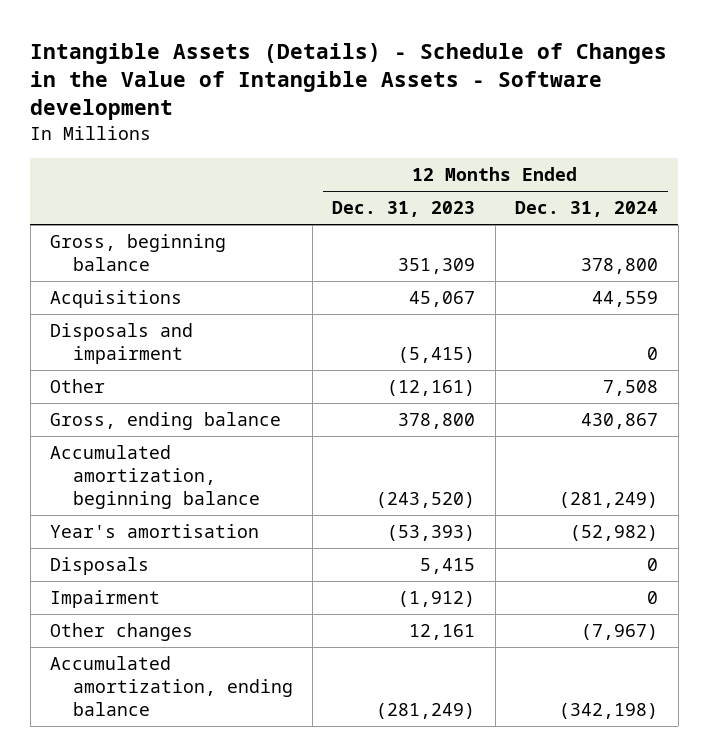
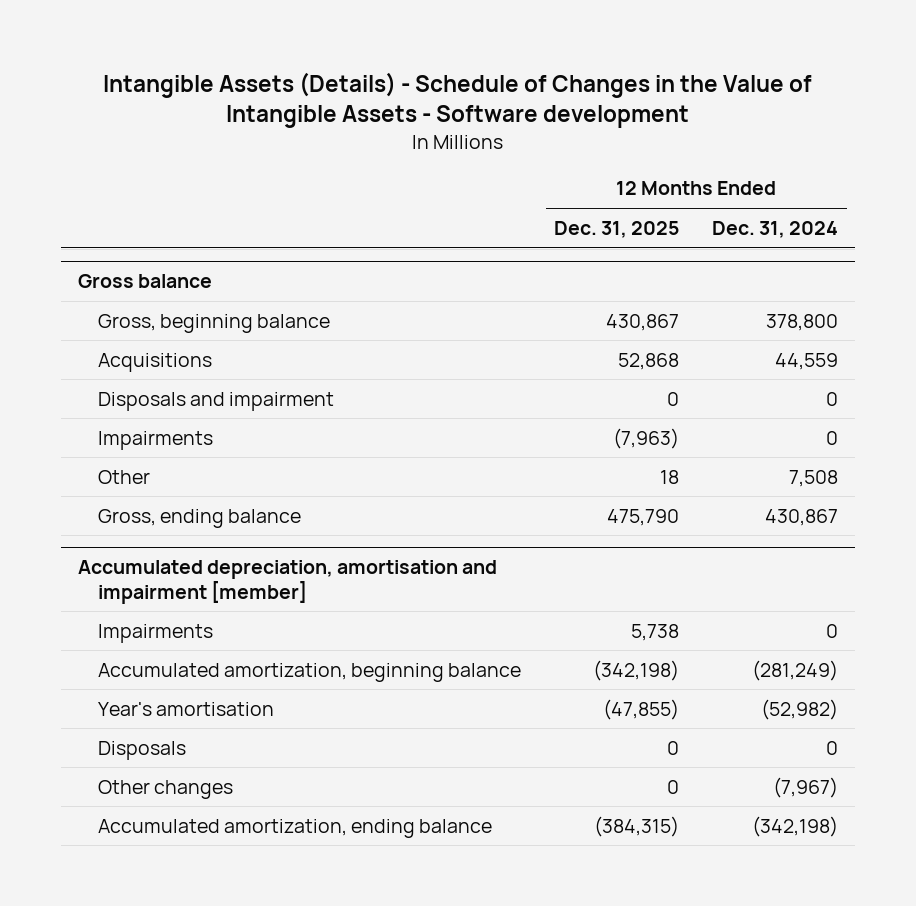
[332,201,476,218] Dec. 31, 2023 -> none
none -> [554,220,680,238] Dec. 31, 2025
none -> [77,274,212,289] Gross balance
none -> [98,430,214,450] Impairments
none -> [77,560,497,604] Accumulated depreciation, amortisation and impairment [member]
none -> [98,623,214,643] Impairments
[50,590,161,609] Impairment -> none

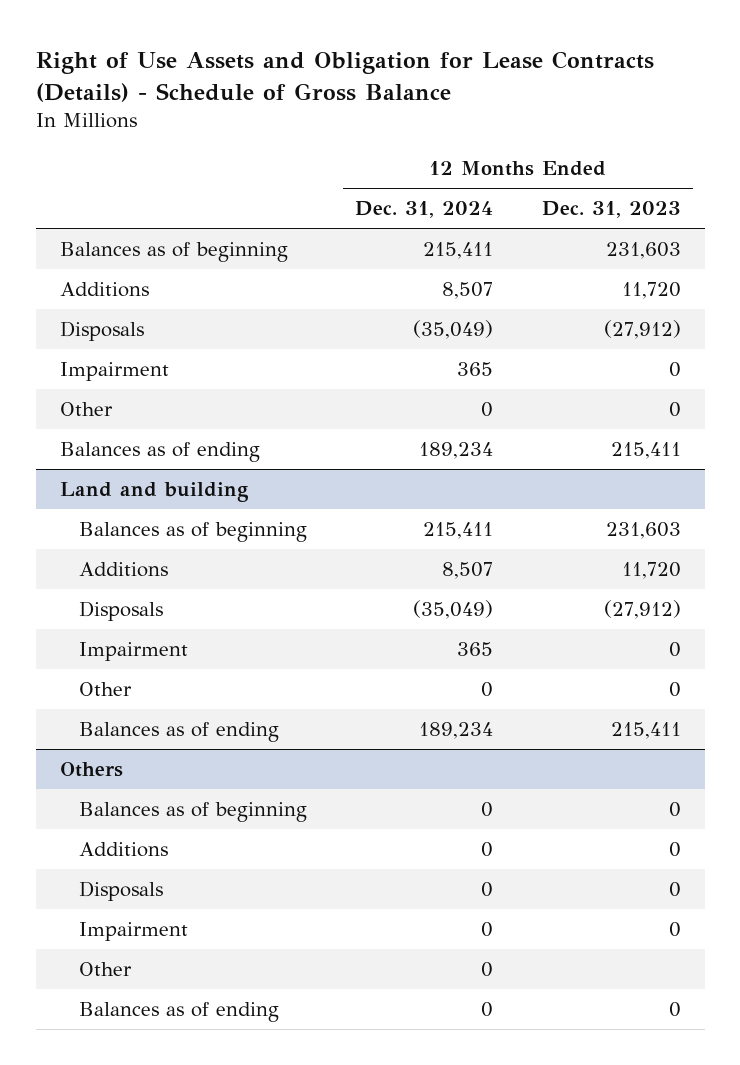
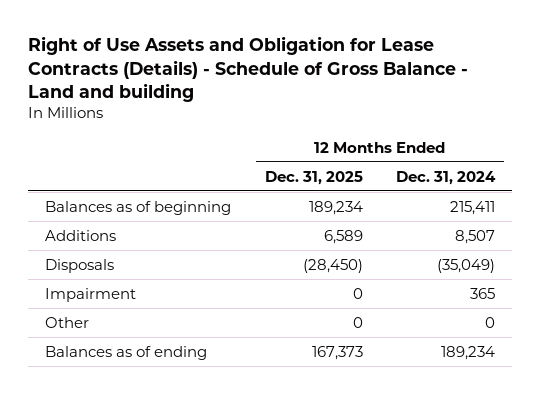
[35,50,654,102] Right of Use Assets and Obligation for Lease Contracts (Details) - Schedule of Gross Balance -> [28,36,469,102] Right of Use Assets and Obligation for Lease Contracts (Details) - Schedule of Gross Balance - Land and building
[541,201,681,219] Dec. 31, 2023 -> none
none -> [264,170,363,185] Dec. 31, 2025
[59,482,249,503] Land and building -> none
[78,522,307,543] Balances as of beginning -> none
[78,562,168,578] Additions -> none
[78,601,163,622] Disposals -> none
[78,642,188,662] Impairment -> none
[78,682,132,697] Other -> none
[78,722,279,743] Balances as of ending -> none
[59,762,123,778] Others -> none
[78,802,307,823] Balances as of beginning -> none
[78,842,168,858] Additions -> none
[78,881,163,902] Disposals -> none
[78,922,188,942] Impairment -> none
[78,962,132,977] Other -> none
[78,1002,279,1023] Balances as of ending -> none

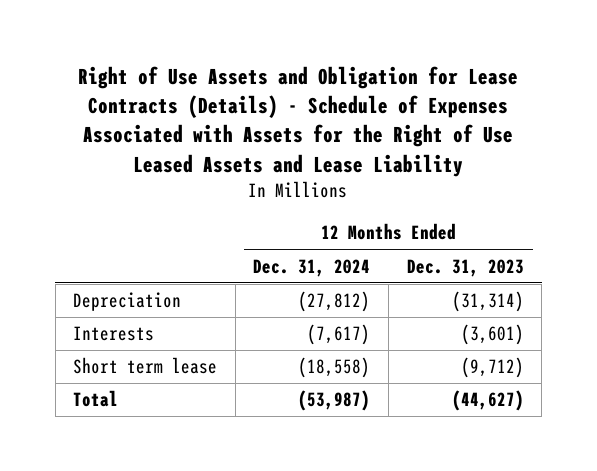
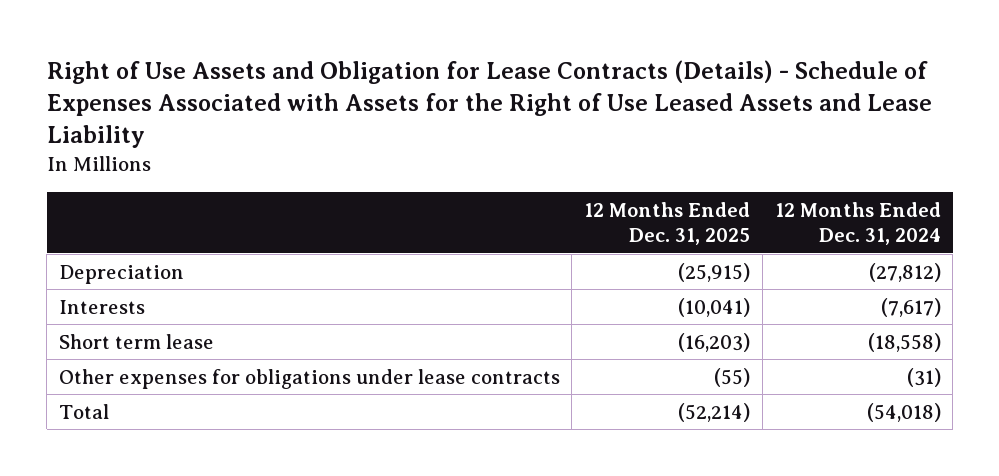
[406,258,524,277] Dec. 31, 2023 -> none
none -> [584,201,751,246] 12 Months Ended Dec. 31, 2025
none -> [58,368,560,389] Other expenses for obligations under lease contracts
[298,390,371,412] (53,987) -> [866,402,941,422] (54,018)

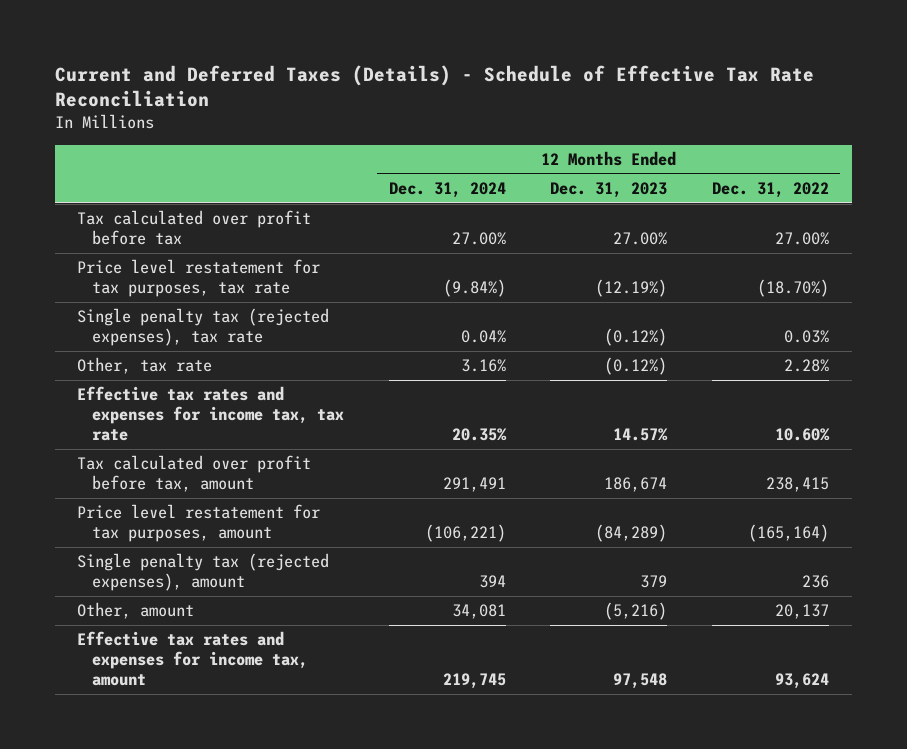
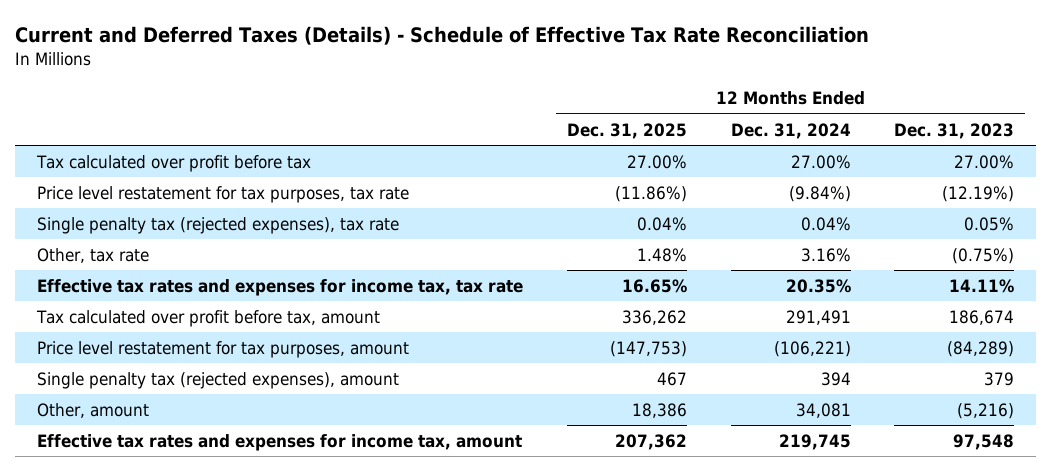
[712,182,830,199] Dec. 31, 2022 -> none
none -> [566,122,687,139] Dec. 31, 2025
[604,328,668,347] (0.12%) -> [964,216,1015,231] 0.05%
[604,357,668,376] (0.12%) -> [952,247,1015,264] (0.75%)
[613,428,669,442] 14.57% -> [949,278,1015,293] 14.11%

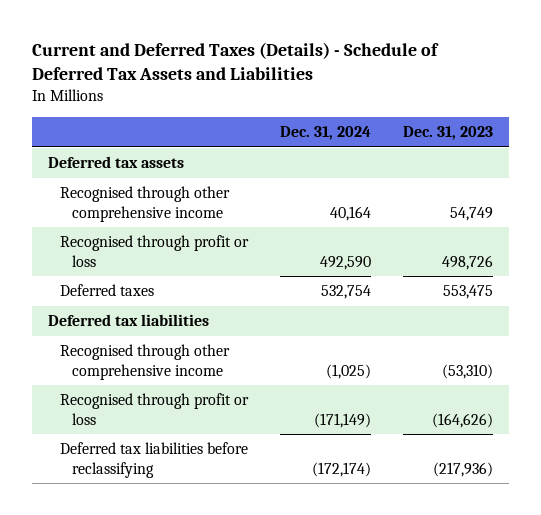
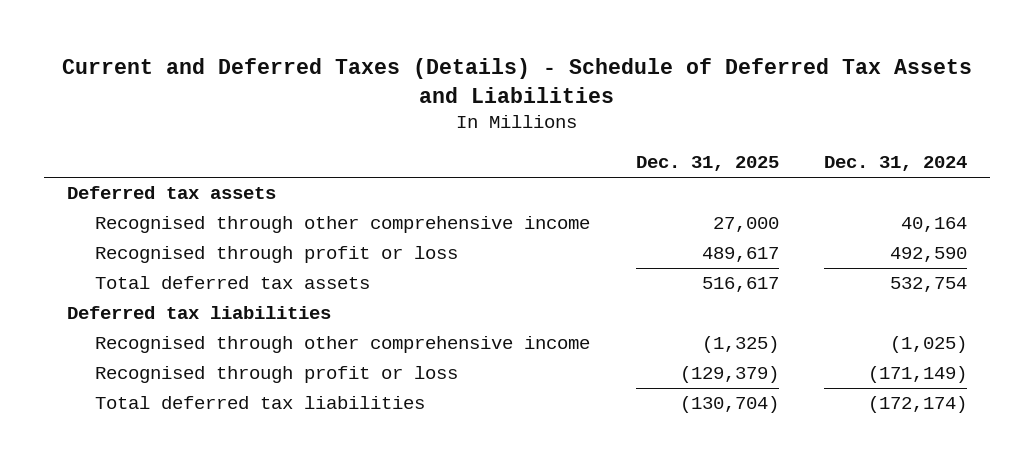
[402,125,493,140] Dec. 31, 2023 -> none
none -> [635,156,779,172] Dec. 31, 2025
[59,284,154,297] Deferred taxes -> [95,276,371,290] Total deferred tax assets
[59,442,248,478] Deferred tax liabilities before reclassifying -> [95,396,426,410] Total deferred tax liabilities

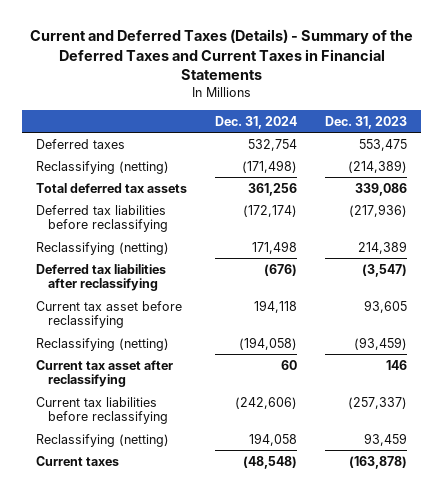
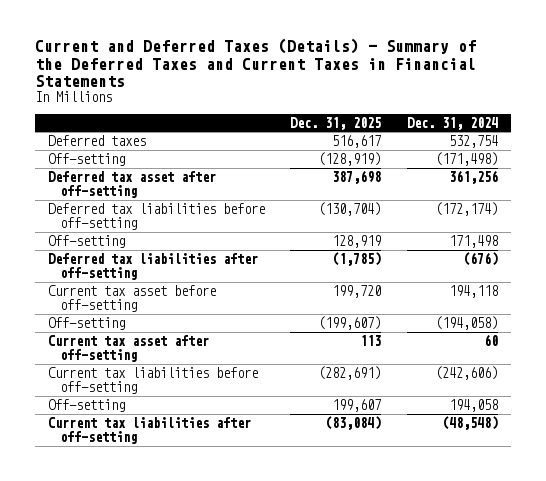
[325,115,408,129] Dec. 31, 2023 -> none
none -> [290,116,382,130] Dec. 31, 2025
[35,160,169,174] Reclassifying (netting) -> [47,153,125,167] Off-setting
[35,182,187,193] Total deferred tax assets -> [47,171,216,199] Deferred tax asset after off-setting
[35,204,169,233] Deferred tax liabilities before reclassifying -> [47,203,265,231] Deferred tax liabilities before off-setting
[35,241,169,255] Reclassifying (netting) -> [47,235,125,249] Off-setting
[35,263,166,292] Deferred tax liabilities after reclassifying -> [47,253,258,281] Deferred tax liabilities after off-setting
[35,300,182,329] Current tax asset before reclassifying -> [47,285,216,313] Current tax asset before off-setting
[35,337,169,351] Reclassifying (netting) -> [47,317,125,331] Off-setting
[35,359,173,388] Current tax asset after reclassifying -> [47,335,209,363] Current tax asset after off-setting
[35,396,169,425] Current tax liabilities before reclassifying -> [47,367,258,395] Current tax liabilities before off-setting
[35,433,169,447] Reclassifying (netting) -> [47,399,125,413] Off-setting
[35,455,119,466] Current taxes -> [47,417,251,445] Current tax liabilities after off-setting

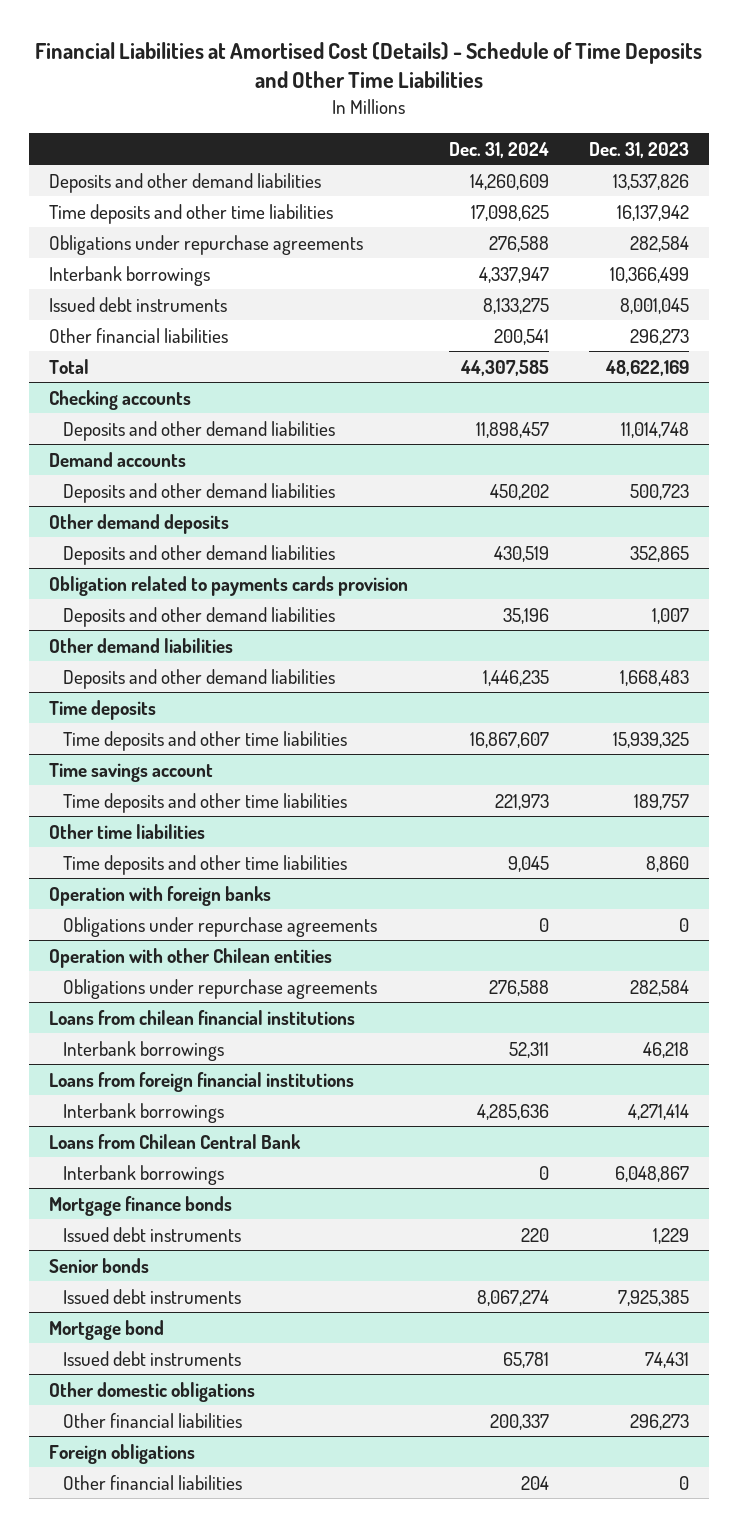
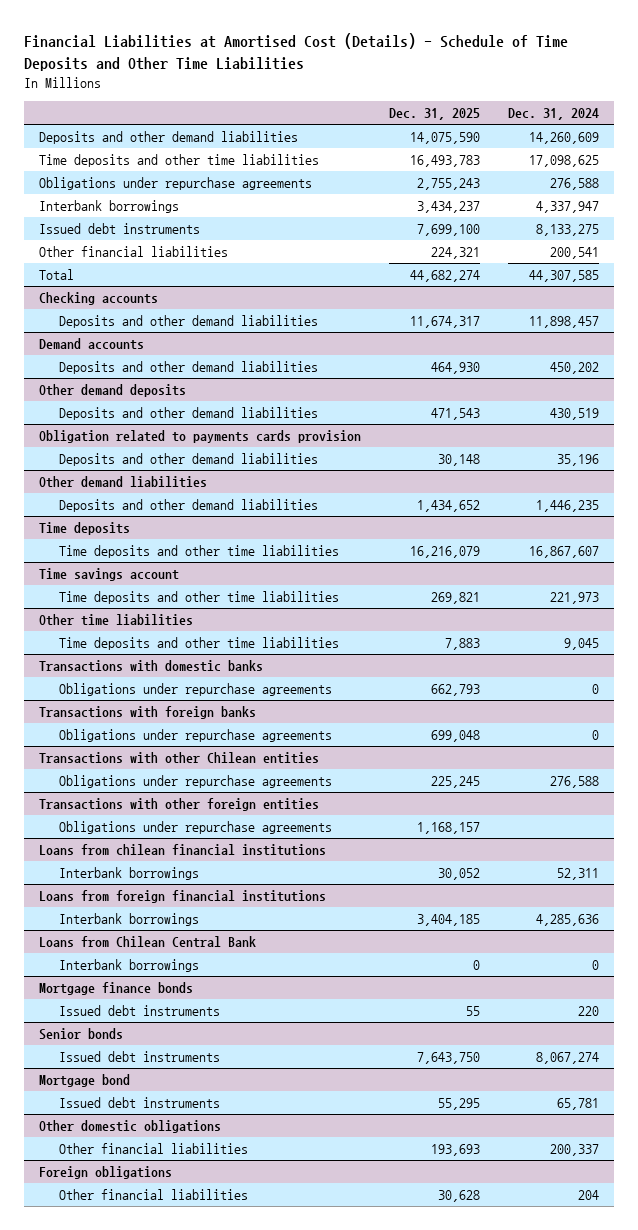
[589,141,690,158] Dec. 31, 2023 -> none
none -> [388,108,480,121] Dec. 31, 2025
[49,885,272,906] Operation with foreign banks -> none
none -> [38,660,263,673] Transactions with domestic banks
none -> [38,706,256,720] Transactions with foreign banks
none -> [58,729,332,743] Obligations under repurchase agreements
[49,947,333,968] Operation with other Chilean entities -> [38,752,319,765] Transactions with other Chilean entities
none -> [38,798,319,812] Transactions with other foreign entities
none -> [58,821,332,835] Obligations under repurchase agreements

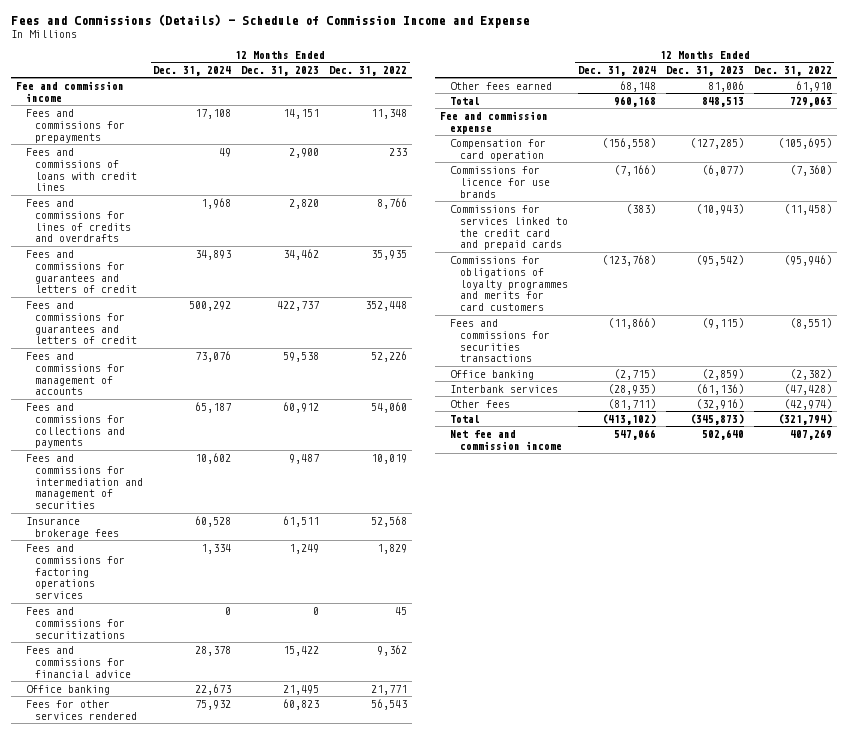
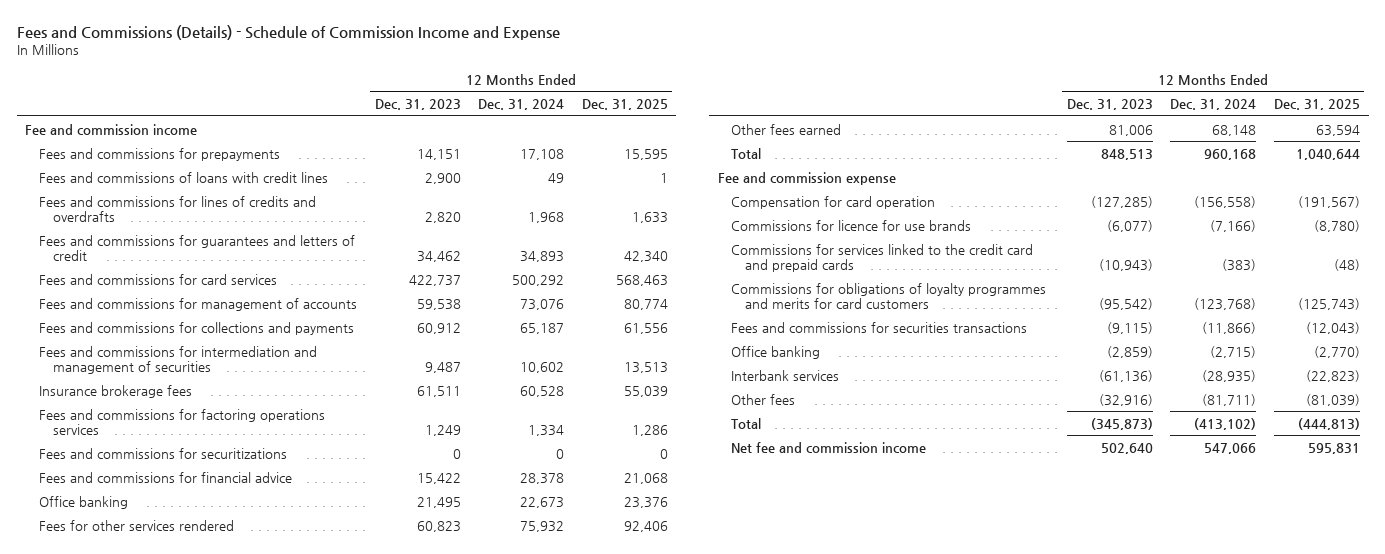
[329,65,408,76] Dec. 31, 2022 -> none
none -> [581,99,668,111] Dec. 31, 2025
[25,300,138,345] Fees and commissions for guarantees and letters of credit -> [39,273,278,285] Fees and commissions for card services

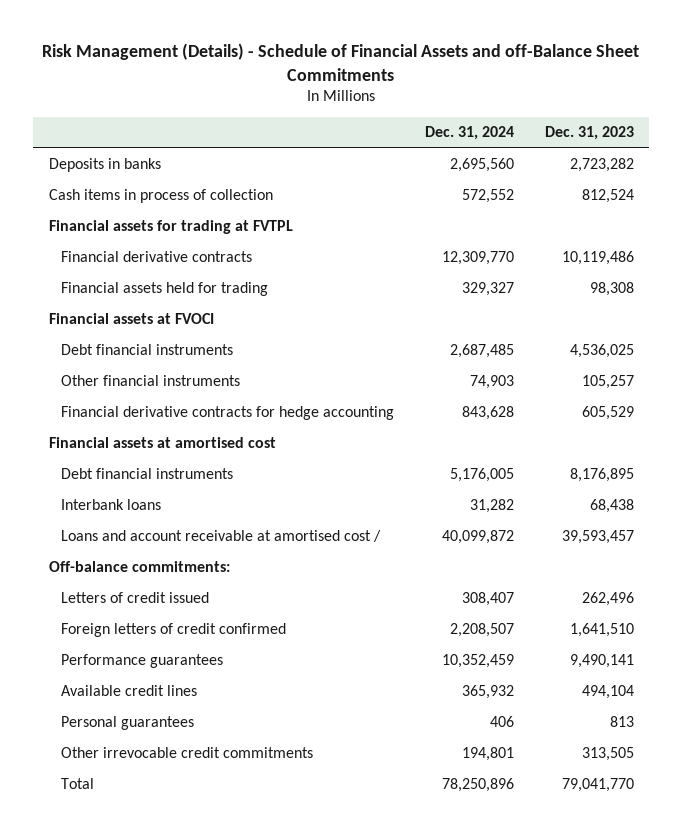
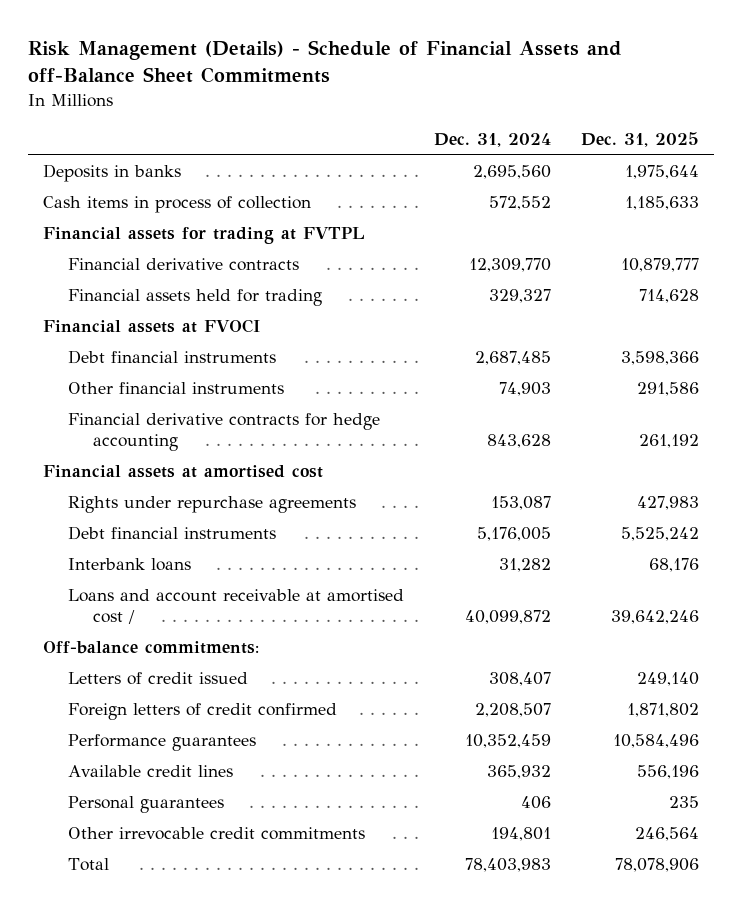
[544,126,634,141] Dec. 31, 2023 -> none
none -> [580,131,699,147] Dec. 31, 2025
none -> [67,495,356,513] Rights under repurchase agreements
[441,778,514,793] 78,250,896 -> [464,857,551,872] 78,403,983

